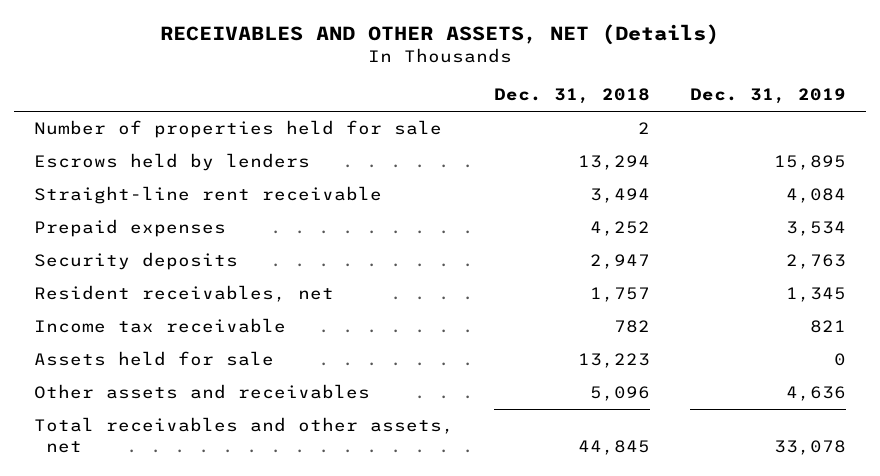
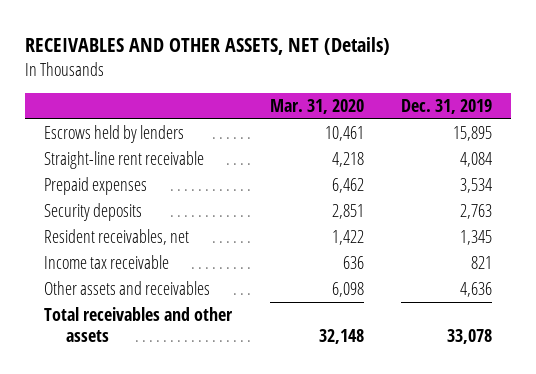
[494,88,651,105] Dec. 31, 2018 -> none
none -> [269,99,364,115] Mar. 31, 2020
[34,120,443,139] Number of properties held for sale -> none
[34,351,275,367] Assets held for sale -> none
[34,417,455,453] Total receivables and other assets, net -> [43,307,233,343] Total receivables and other assets

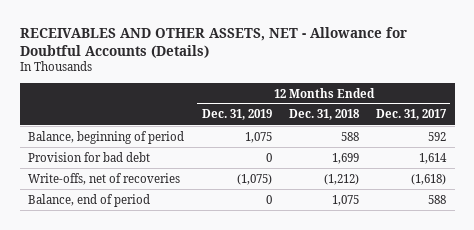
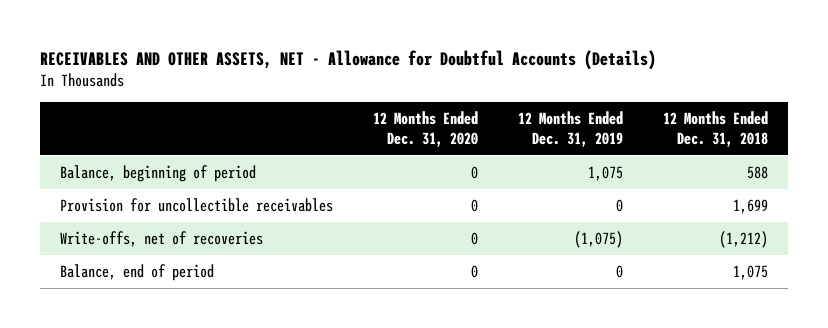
[375,109,447,121] Dec. 31, 2017 -> none
none -> [373,110,479,147] 12 Months Ended Dec. 31, 2020
[28,151,151,162] Provision for bad debt -> [60,197,334,212] Provision for uncollectible receivables

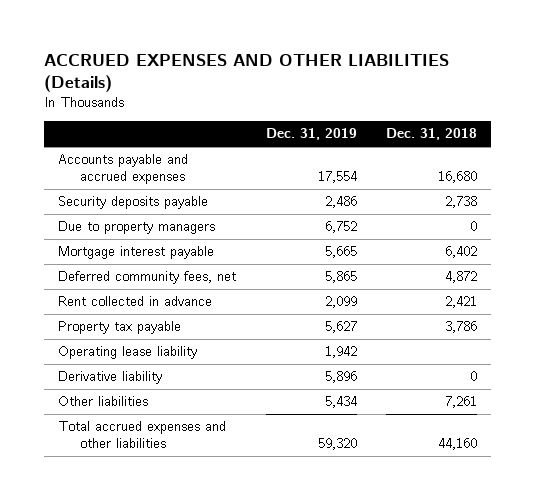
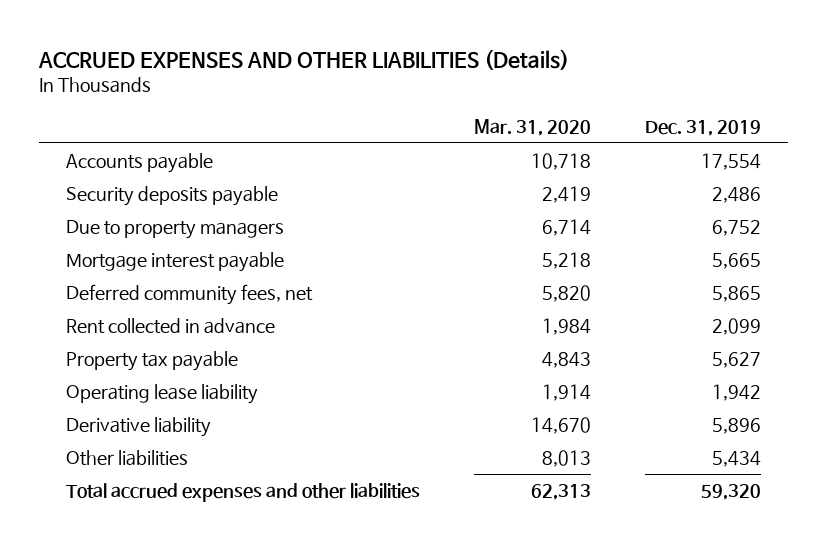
[385,128,477,141] Dec. 31, 2018 -> none
none -> [473,118,591,136] Mar. 31, 2020
[58,154,189,185] Accounts payable and accrued expenses -> [65,153,213,174] Accounts payable

